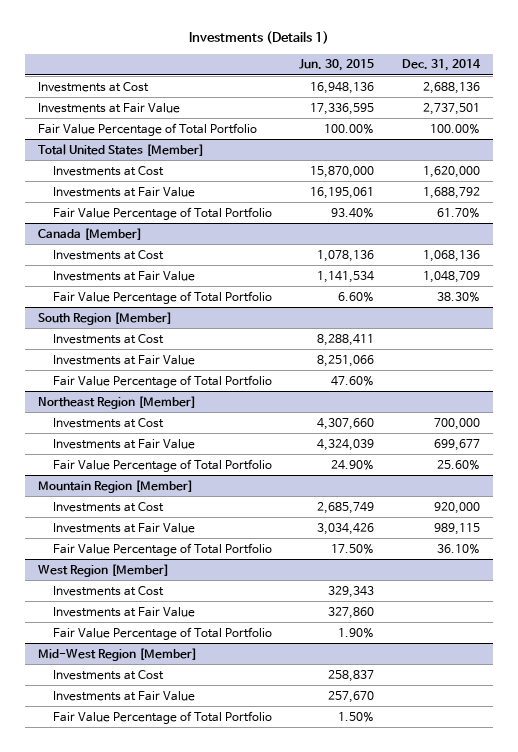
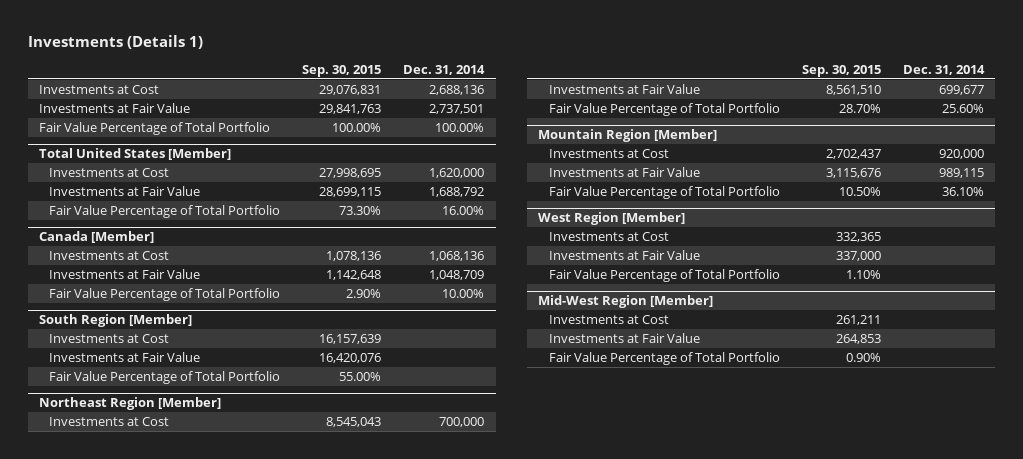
[299,59,375,72] Jun. 30, 2015 -> none
none -> [302,64,382,77] Sep. 30, 2015
[436,207,480,218] 61.70% -> [442,205,485,215] 16.00%
[436,291,480,302] 38.30% -> [442,288,485,298] 10.00%

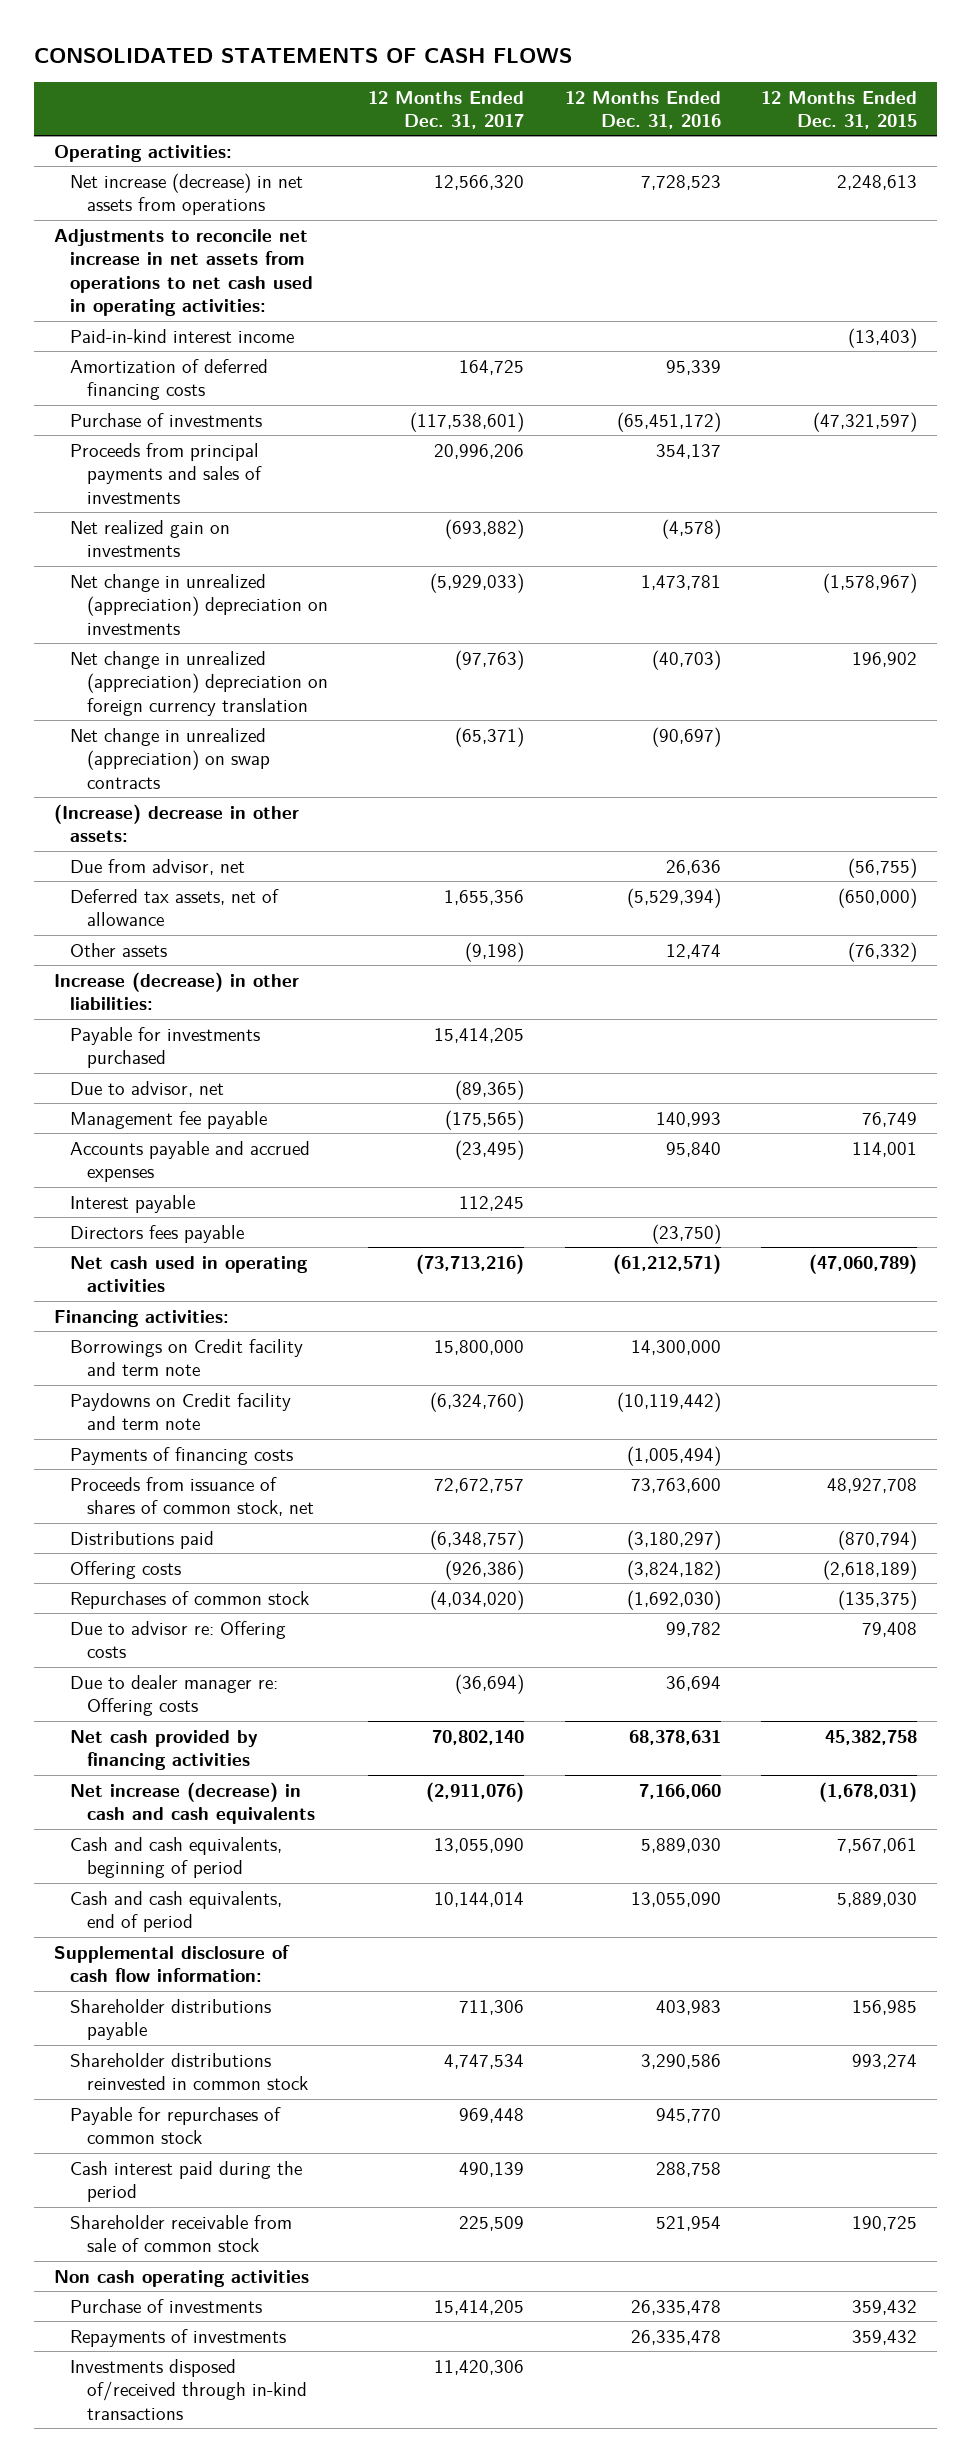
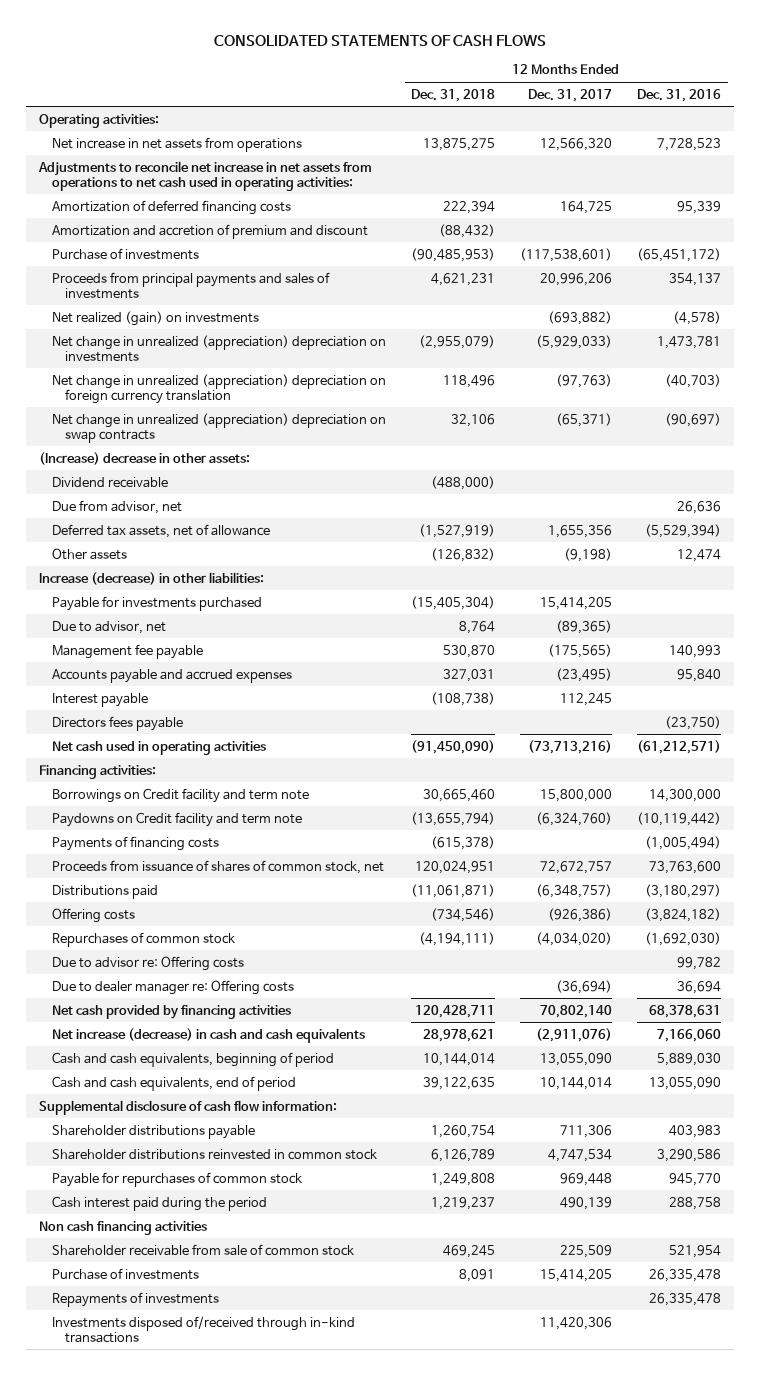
[761,90,918,130] 12 Months Ended Dec. 31, 2015 -> none
none -> [411,88,496,102] Dec. 31, 2018
[70,172,304,216] Net increase (decrease) in net assets from operations -> [51,136,302,152] Net increase in net assets from operations
[70,328,295,343] Paid-in-kind interest income -> none
none -> [51,223,368,239] Amortization and accretion of premium and discount
[70,519,231,558] Net realized gain on investments -> [51,310,259,326] Net realized (gain) on investments
[70,727,270,789] Net change in unrealized (appreciation) on swap contracts -> [51,412,386,443] Net change in unrealized (appreciation) depreciation on swap contracts
none -> [51,476,168,488] Dividend receivable
none -> [38,1220,207,1235] Non cash financing activities
[53,2269,309,2287] Non cash operating activities -> none

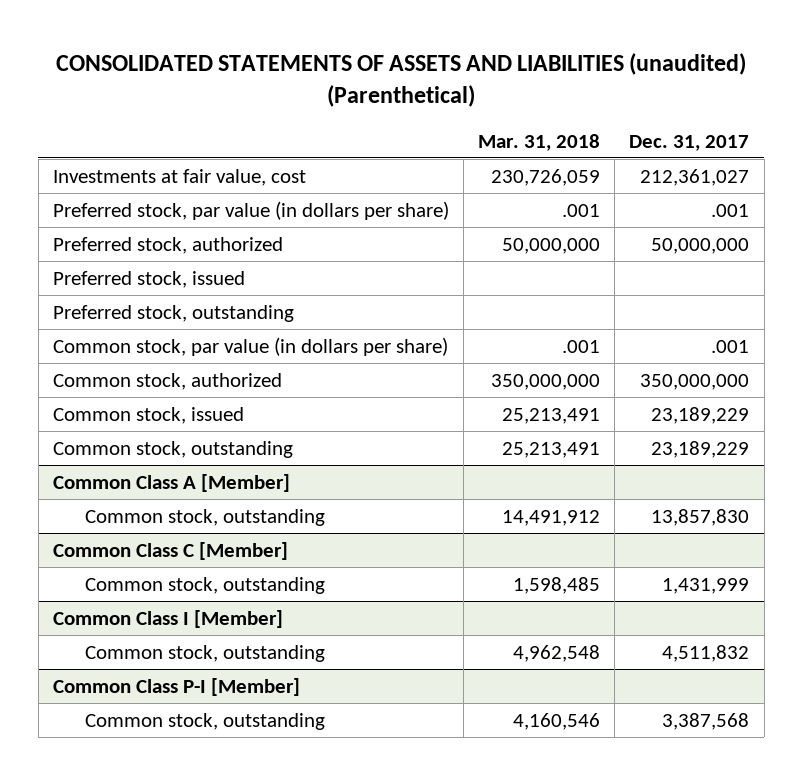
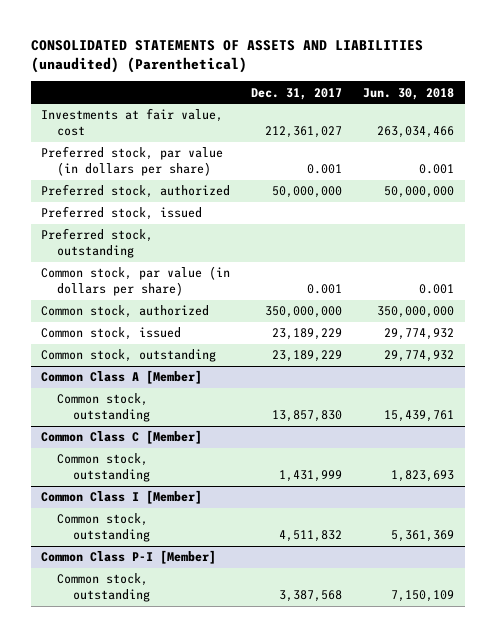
[478,133,601,151] Mar. 31, 2018 -> none
none -> [363,87,455,100] Jun. 30, 2018
[711,203,750,217] .001 -> [307,163,343,174] 0.001
[711,339,750,353] .001 -> [307,283,343,294] 0.001

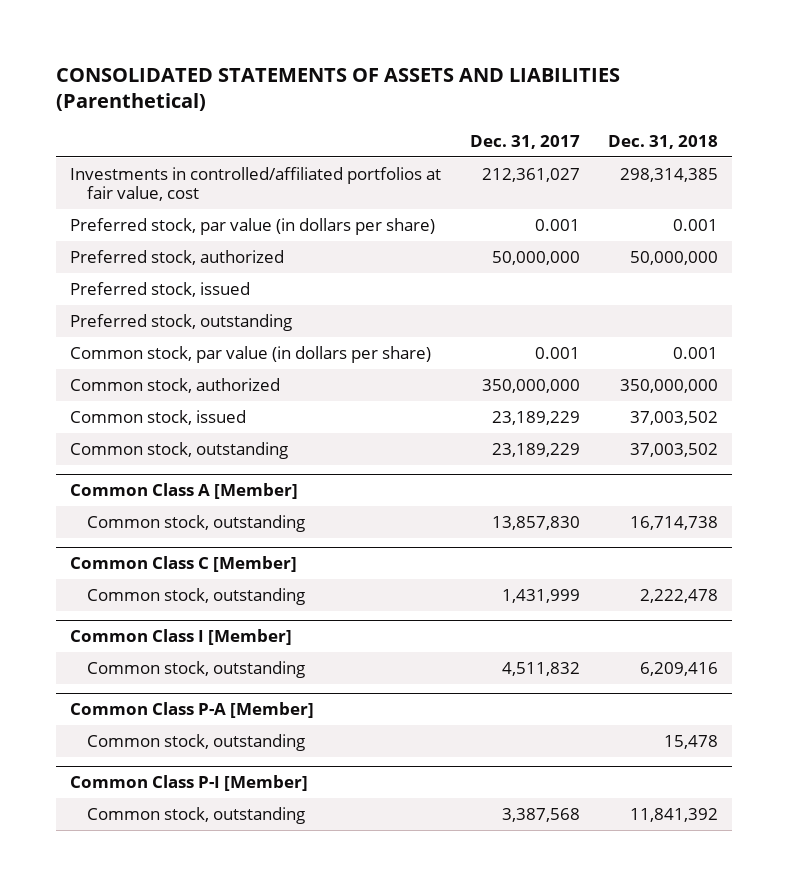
[30,39,423,73] CONSOLIDATED STATEMENTS OF ASSETS AND LIABILITIES (unaudited) (Parenthetical) -> [56,68,621,112] CONSOLIDATED STATEMENTS OF ASSETS AND LIABILITIES (Parenthetical)
[363,87,455,100] Jun. 30, 2018 -> none
none -> [608,134,719,149] Dec. 31, 2018
[41,108,224,136] Investments at fair value, cost -> [70,166,442,202] Investments in controlled/affiliated portfolios at fair value, cost
none -> [70,702,315,719] Common Class P-A [Member]
none -> [87,733,306,751] Common stock, outstanding

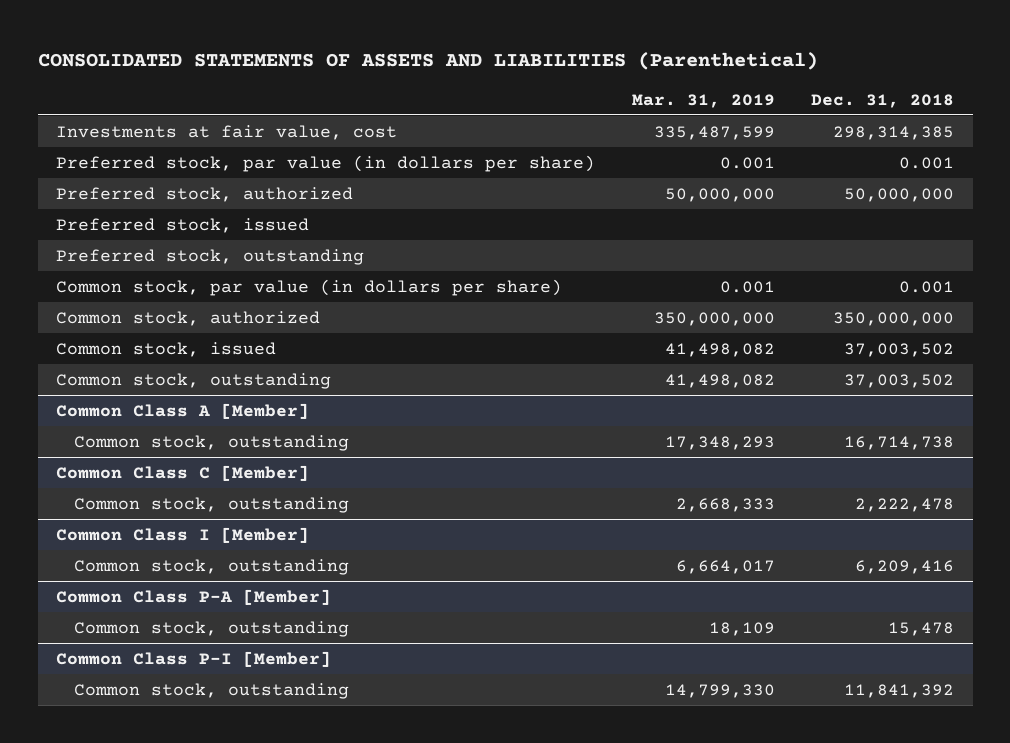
[469,134,580,149] Dec. 31, 2017 -> none
none -> [631,93,775,108] Mar. 31, 2019
[70,166,442,202] Investments in controlled/affiliated portfolios at fair value, cost -> [56,124,398,140] Investments at fair value, cost

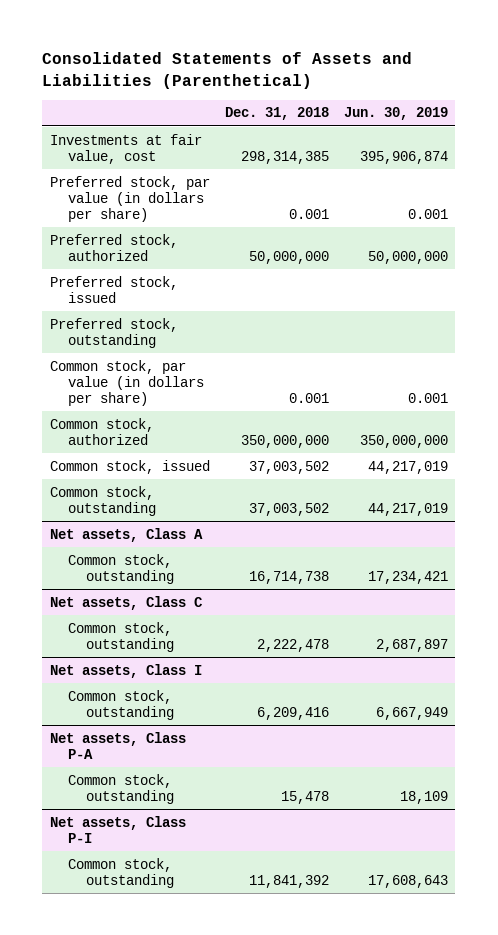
[37,51,818,70] CONSOLIDATED STATEMENTS OF ASSETS AND LIABILITIES (Parenthetical) -> [42,52,413,89] Consolidated Statements of Assets and Liabilities (Parenthetical)
[631,93,775,108] Mar. 31, 2019 -> none
none -> [343,107,448,121] Jun. 30, 2019
[56,402,310,419] Common Class A [Member] -> [49,527,203,542] Net assets, Class A
[56,464,310,481] Common Class C [Member] -> [49,595,203,610] Net assets, Class C
[56,526,310,543] Common Class I [Member] -> [49,663,202,678] Net assets, Class I
[56,588,332,605] Common Class P-A [Member] -> [49,731,186,759] Net assets, Class P-A
[56,650,332,667] Common Class P-I [Member] -> [49,815,186,843] Net assets, Class P-I

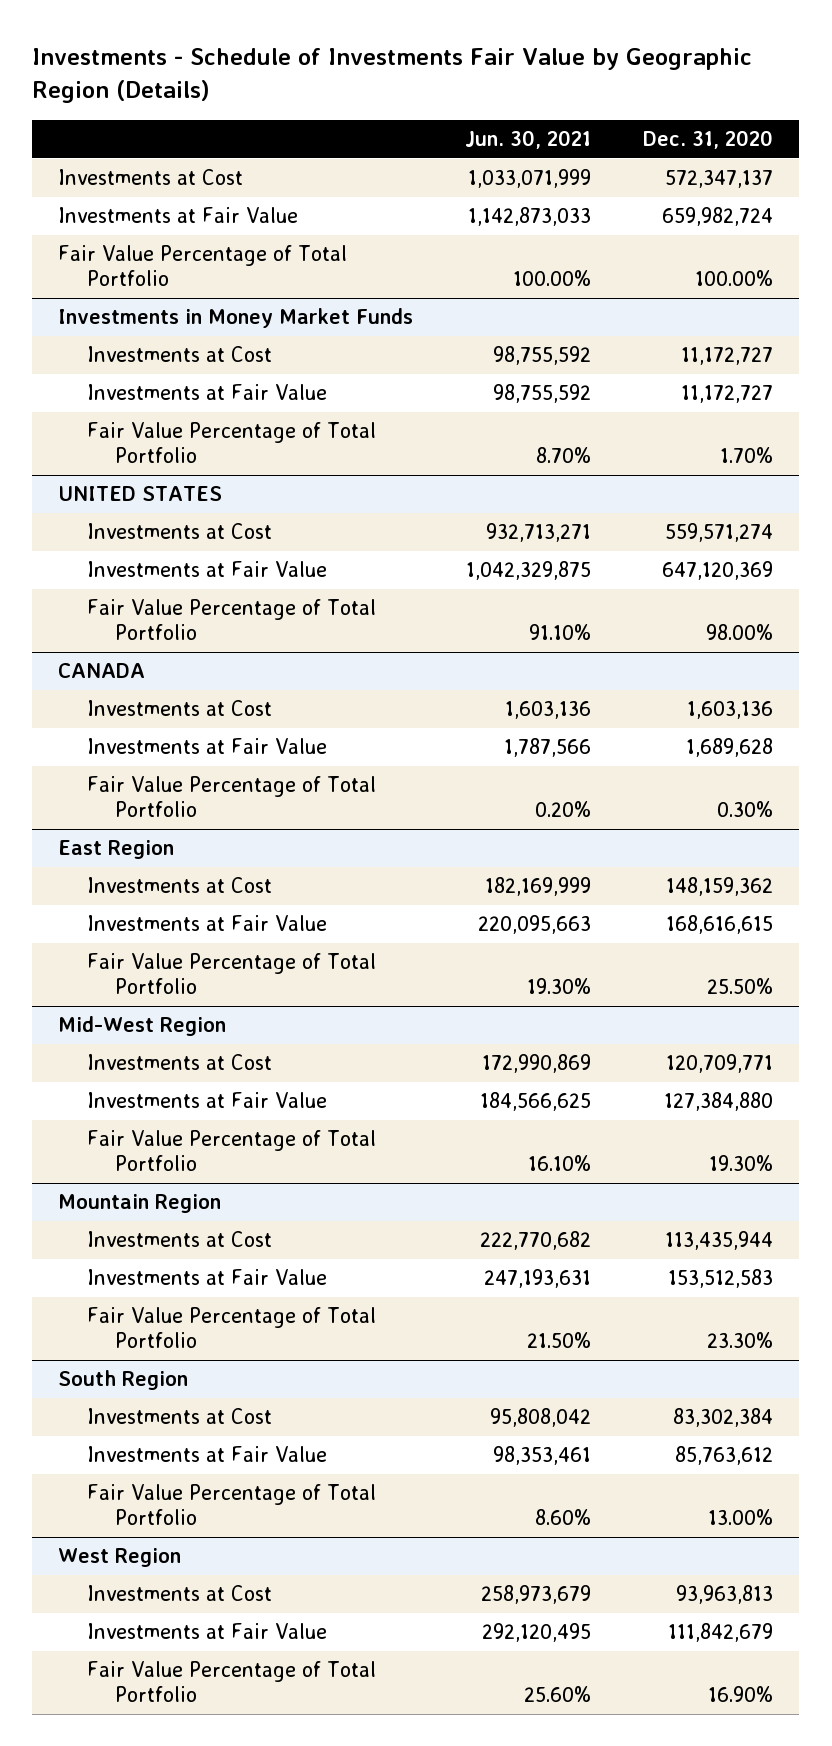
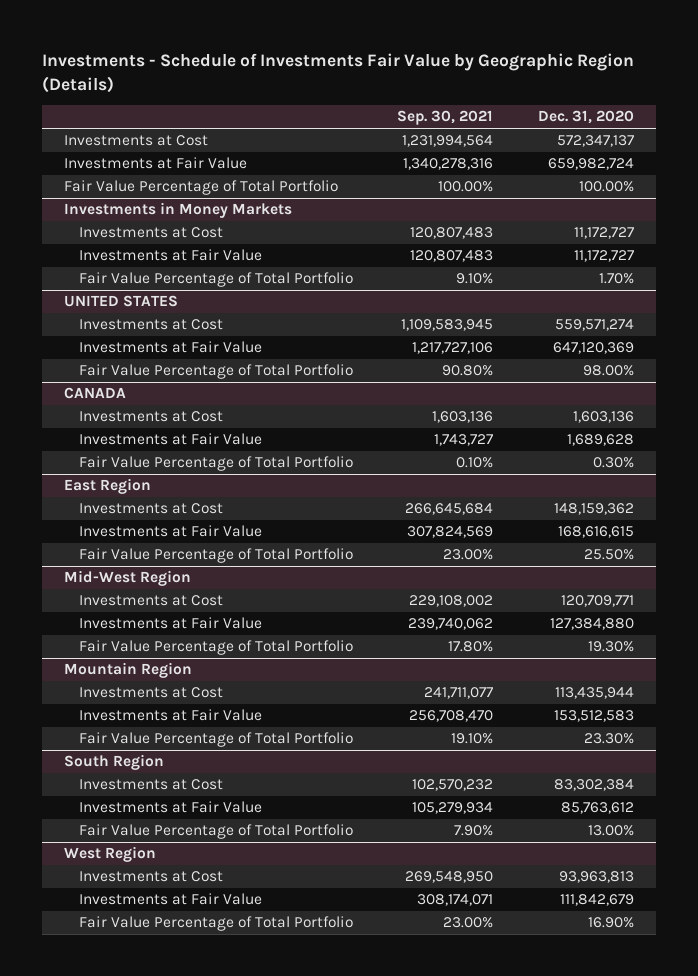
[465,129,592,149] Jun. 30, 2021 -> none
none -> [397,110,494,126] Sep. 30, 2021
[58,308,414,329] Investments in Money Market Funds -> [64,202,293,219] Investments in Money Markets

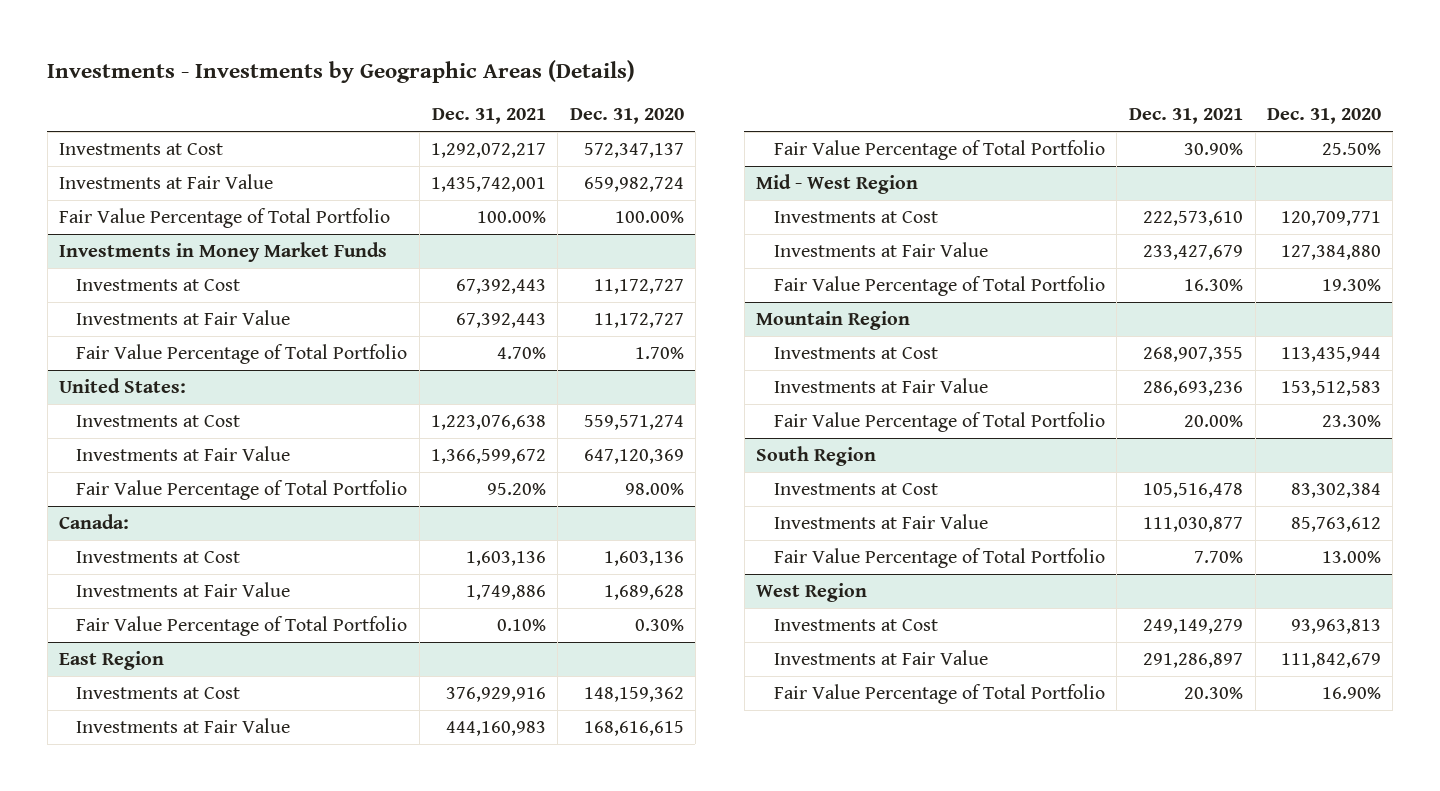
[41,52,634,93] Investments - Schedule of Investments Fair Value by Geographic Region (Details) -> [47,59,636,83] Investments - Investments by Geographic Areas (Details)
[397,110,494,126] Sep. 30, 2021 -> none
none -> [431,108,546,125] Dec. 31, 2021
[64,202,293,219] Investments in Money Markets -> [58,242,387,263] Investments in Money Market Funds
[64,295,179,308] UNITED STATES -> [58,378,186,394] United States:
[64,387,127,400] CANADA -> [58,514,129,530] Canada:
[64,570,192,587] Mid-West Region -> [756,174,919,195] Mid - West Region

